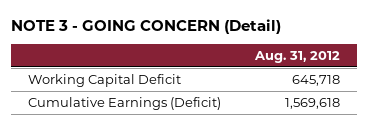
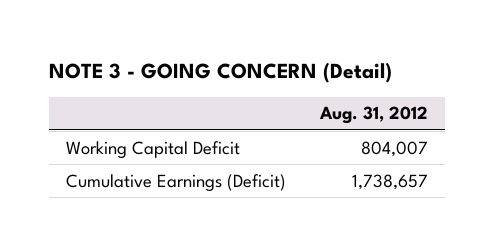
[291,74,340,86] 645,718 -> [360,140,428,157] 804,007
[284,97,340,109] 1,569,618 -> [351,173,428,190] 1,738,657

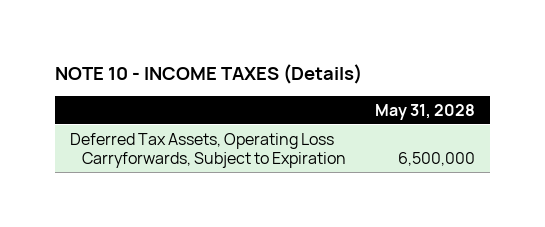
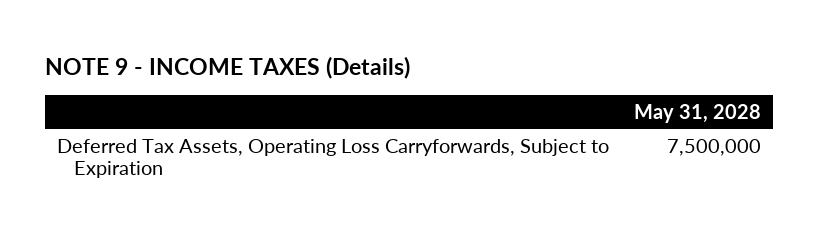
[55,63,363,84] NOTE 10 - INCOME TAXES (Details) -> [45,56,411,80] NOTE 9 - INCOME TAXES (Details)
[398,151,476,166] 6,500,000 -> [666,138,761,156] 7,500,000

